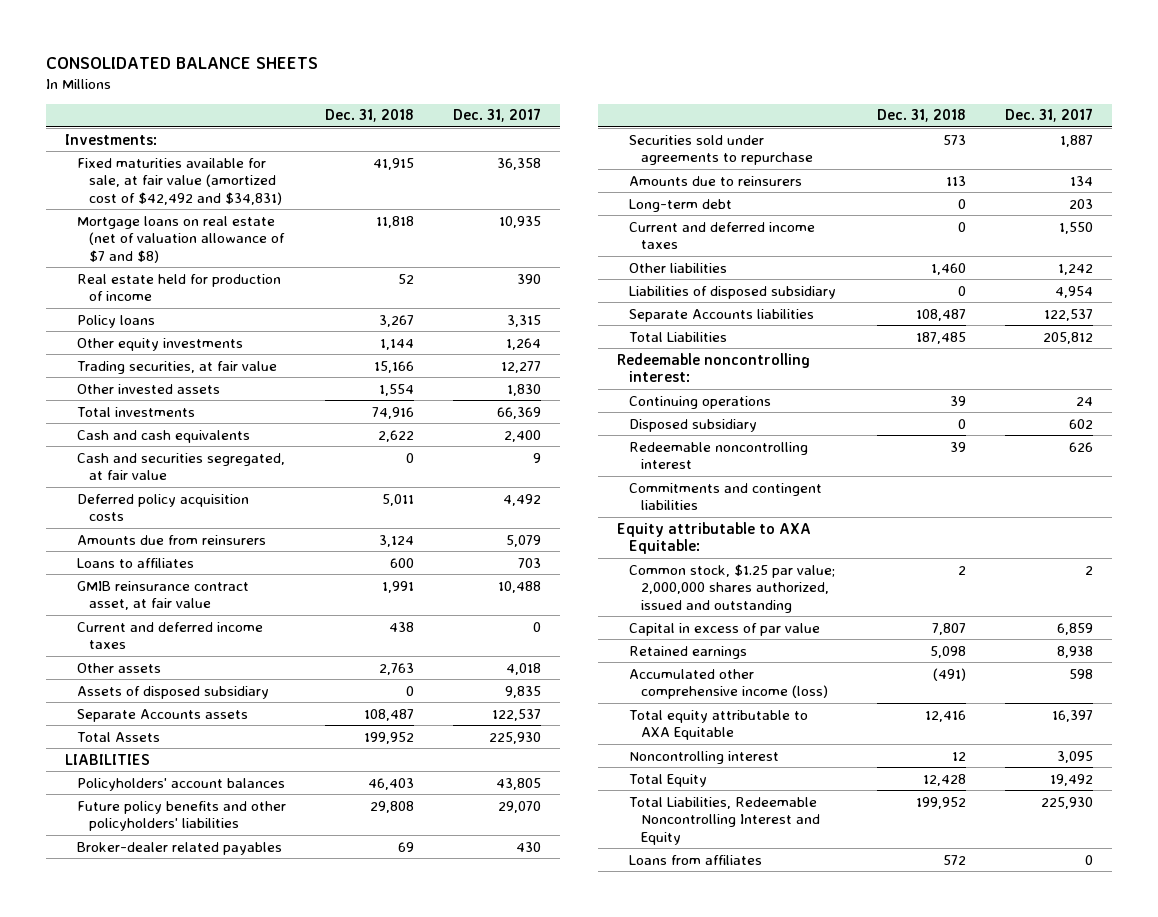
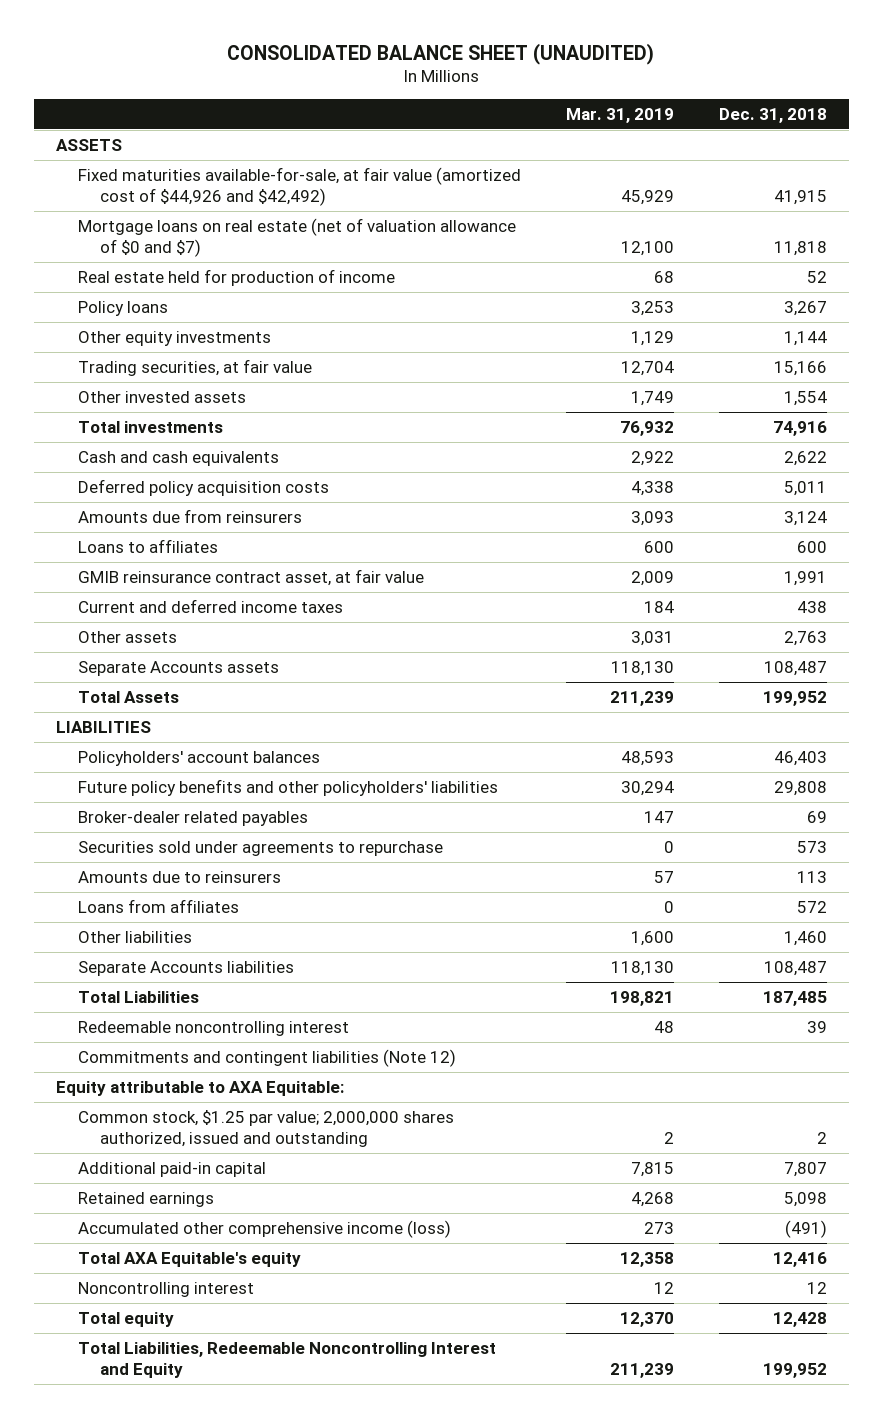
[45,56,318,69] CONSOLIDATED BALANCE SHEETS -> [227,42,655,65] CONSOLIDATED BALANCE SHEET (UNAUDITED)
[453,108,542,123] Dec. 31, 2017 -> none
none -> [565,107,674,123] Mar. 31, 2019
[65,133,158,145] Investments: -> none
none -> [56,138,123,151] ASSETS
[77,157,283,205] Fixed maturities available for sale, at fair value (amortized cost of $42,492 and $34,831) -> [77,166,521,207] Fixed maturities available-for-sale, at fair value (amortized cost of $44,926 and $42,492)
[77,215,286,263] Mortgage loans on real estate (net of valuation allowance of $7 and $8) -> [77,217,516,258] Mortgage loans on real estate (net of valuation allowance of $0 and $7)
[77,452,286,481] Cash and securities segregated, at fair value -> none
[77,685,270,699] Assets of disposed subsidiary -> none
[629,198,733,212] Long-term debt -> none
[629,221,816,250] Current and deferred income taxes -> none
[629,854,763,865] Loans from affiliates -> [77,898,239,913] Loans from affiliates
[629,285,837,299] Liabilities of disposed subsidiary -> none
[616,352,810,383] Redeemable noncontrolling interest: -> none
[629,395,772,409] Continuing operations -> none
[629,418,758,432] Disposed subsidiary -> none
[629,482,823,511] Commitments and contingent liabilities -> [77,1048,456,1067] Commitments and contingent liabilities (Note 12)
[629,622,821,636] Capital in excess of par value -> [77,1161,266,1177] Additional paid-in capital
[629,709,809,741] Total equity attributable to AXA Equitable -> [77,1251,301,1267] Total AXA Equitable's equity
[629,773,708,787] Total Equity -> [77,1311,174,1327] Total equity

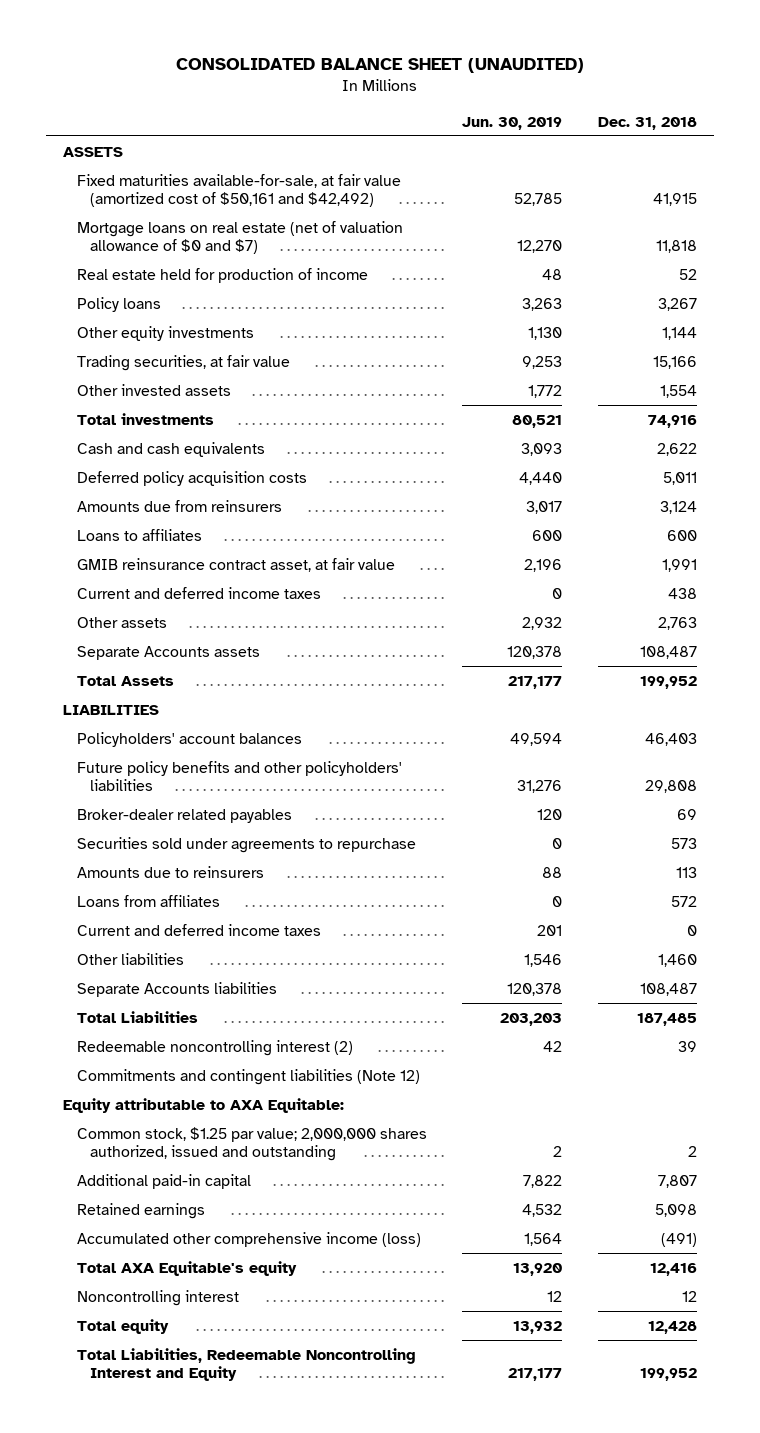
[565,107,674,123] Mar. 31, 2019 -> none
none -> [462,116,563,130] Jun. 30, 2019
[77,166,521,207] Fixed maturities available-for-sale, at fair value (amortized cost of $44,926 and $42,492) -> [76,173,401,208] Fixed maturities available-for-sale, at fair value (amortized cost of $50,161 and $42,492)
none -> [76,923,321,936] Current and deferred income taxes
[77,1020,349,1036] Redeemable noncontrolling interest -> [76,1039,353,1056] Redeemable noncontrolling interest (2)

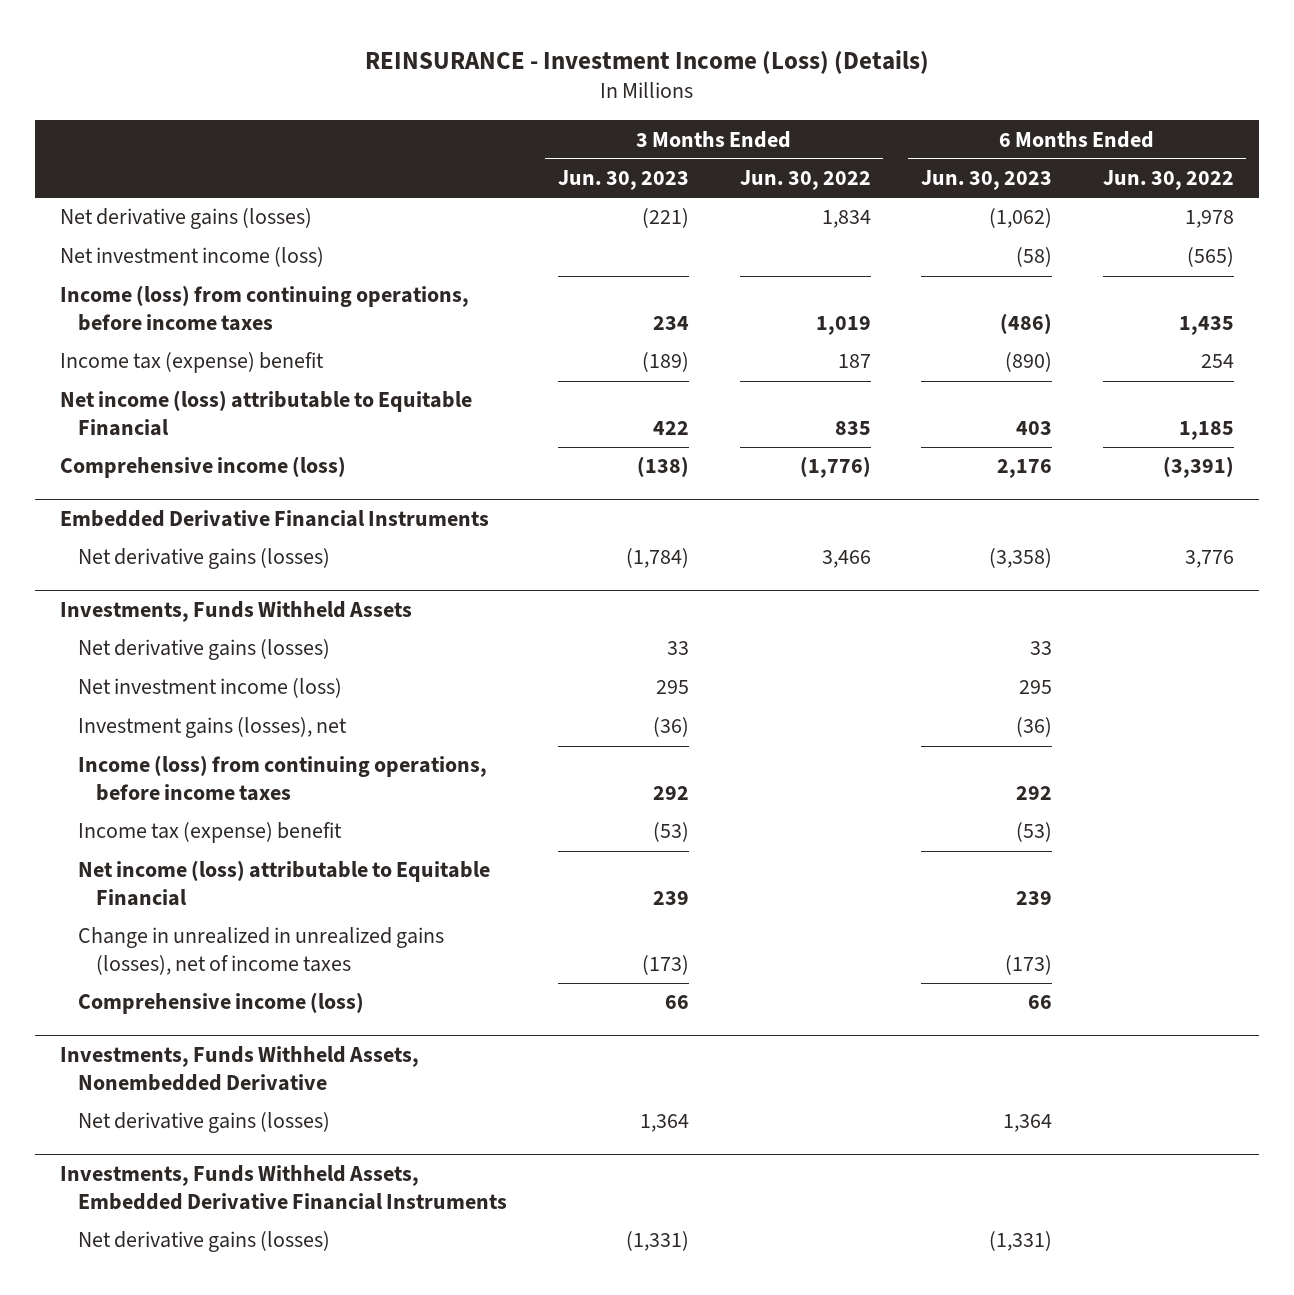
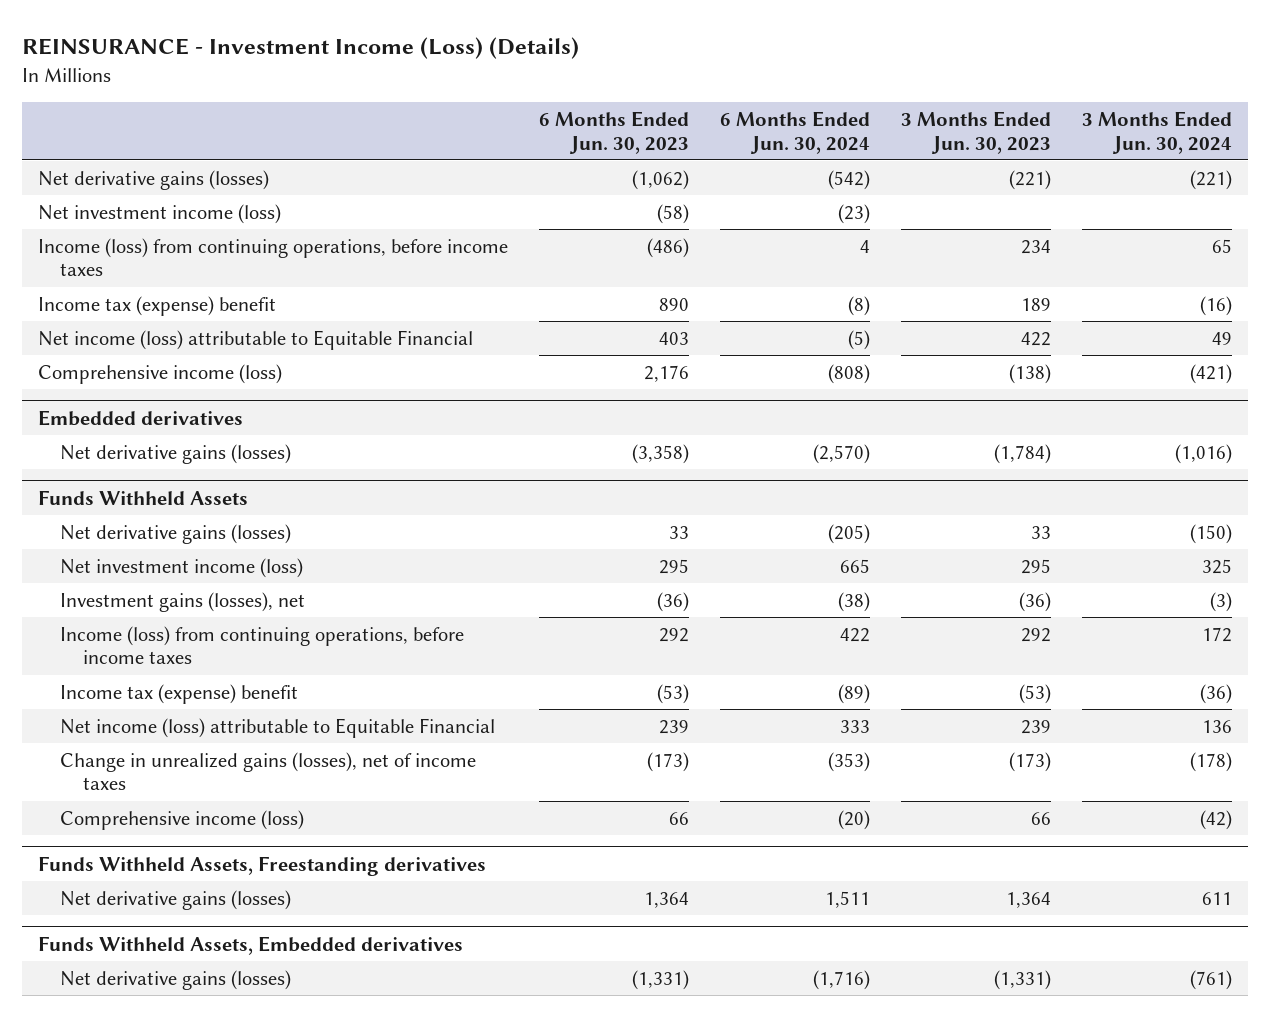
[739,170,871,191] Jun. 30, 2022 -> none
[1102,170,1234,191] Jun. 30, 2022 -> none
none -> [720,110,871,154] 6 Months Ended Jun. 30, 2024
none -> [1082,110,1233,154] 3 Months Ended Jun. 30, 2024
[641,352,689,373] (189) -> [1021,297,1052,311] 189
[1005,352,1053,373] (890) -> [658,297,689,311] 890
[60,510,490,528] Embedded Derivative Financial Instruments -> [37,409,243,426] Embedded derivatives
[60,601,413,623] Investments, Funds Withheld Assets -> [37,489,248,505] Funds Withheld Assets
[78,927,445,976] Change in unrealized in unrealized gains (losses), net of income taxes -> [60,751,477,791] Change in unrealized gains (losses), net of income taxes
[60,1046,420,1092] Investments, Funds Withheld Assets, Nonembedded Derivative -> none
none -> [37,855,486,876] Funds Withheld Assets, Freestanding derivatives
[60,1165,508,1211] Investments, Funds Withheld Assets, Embedded Derivative Financial Instruments -> none
none -> [37,935,463,955] Funds Withheld Assets, Embedded derivatives

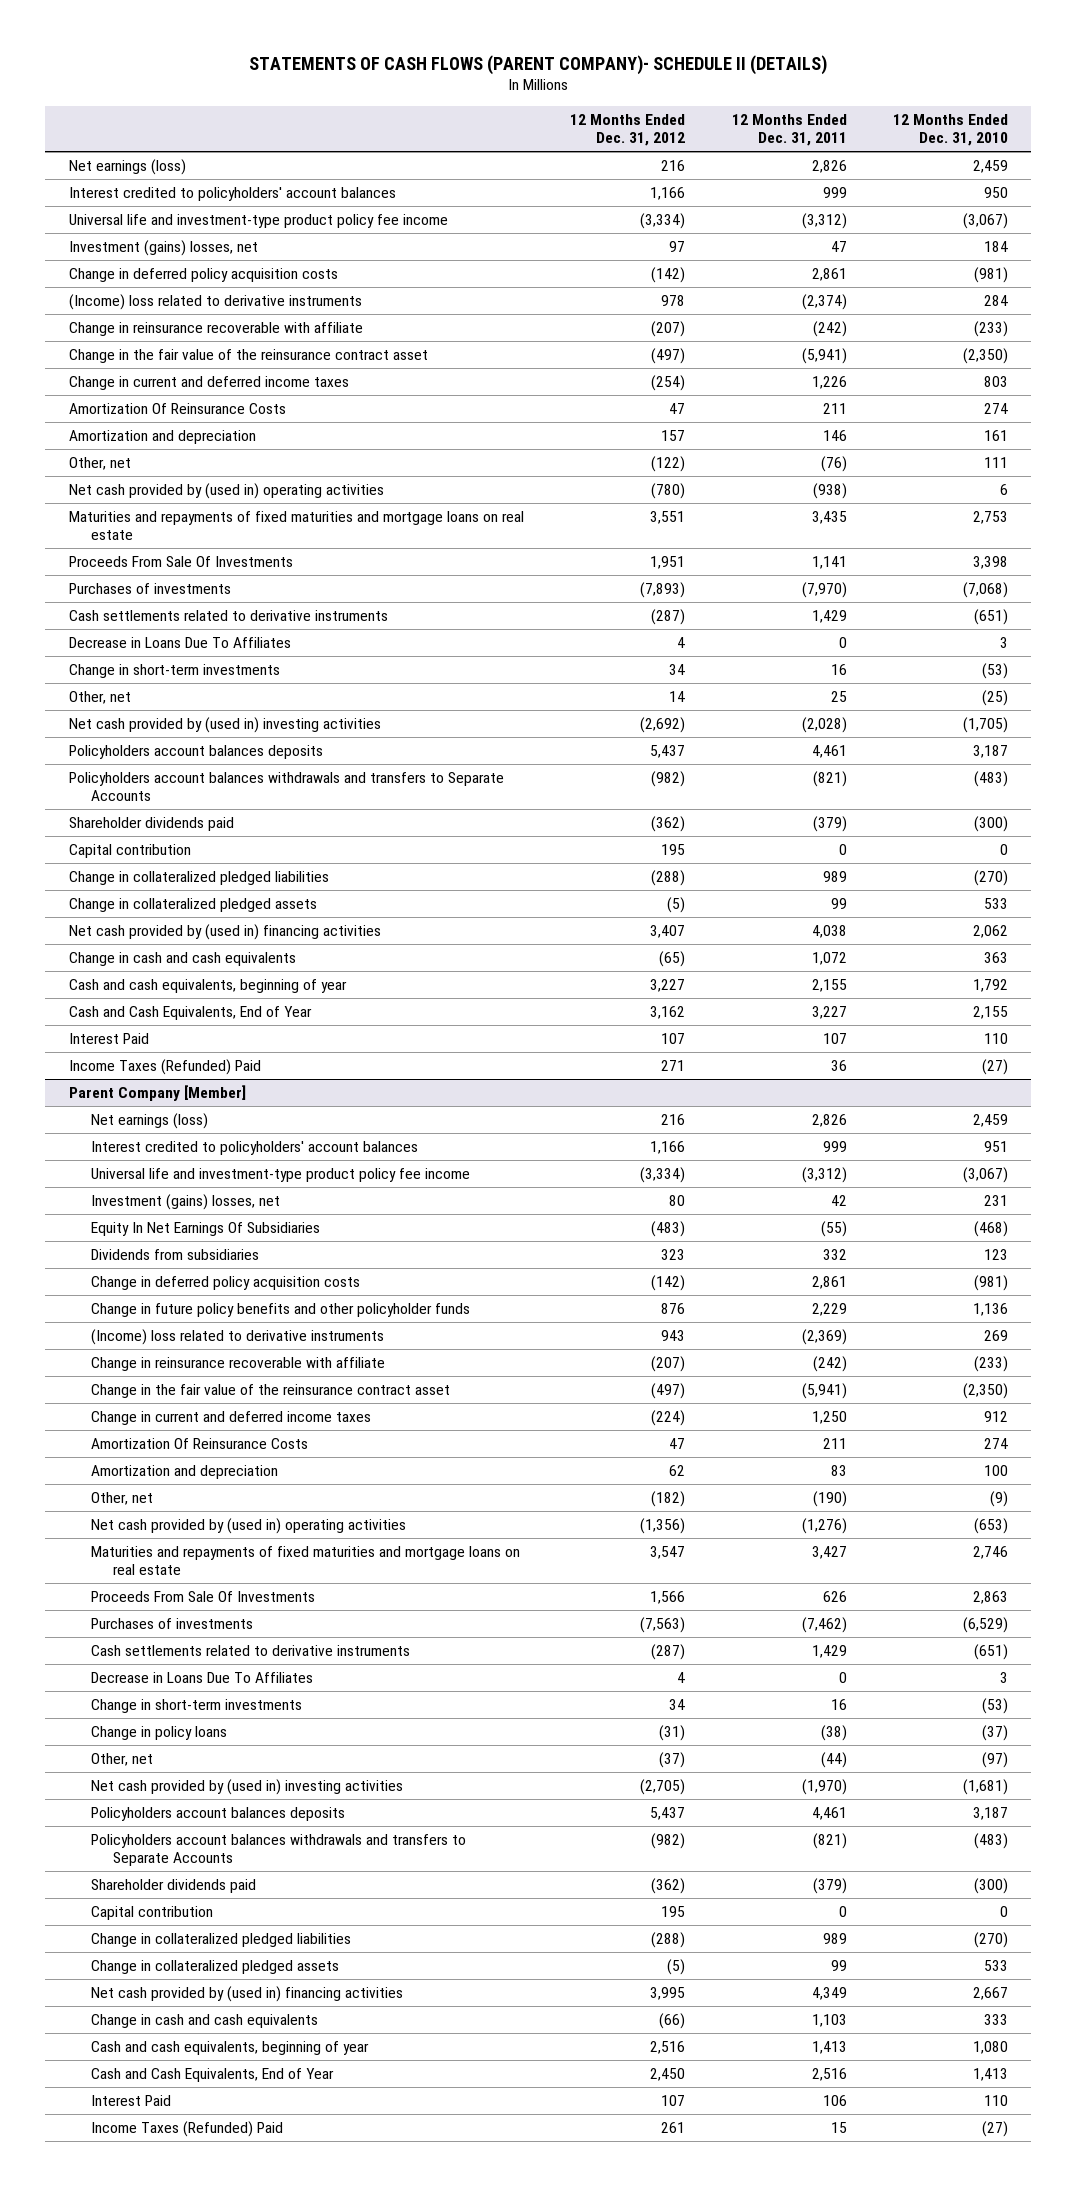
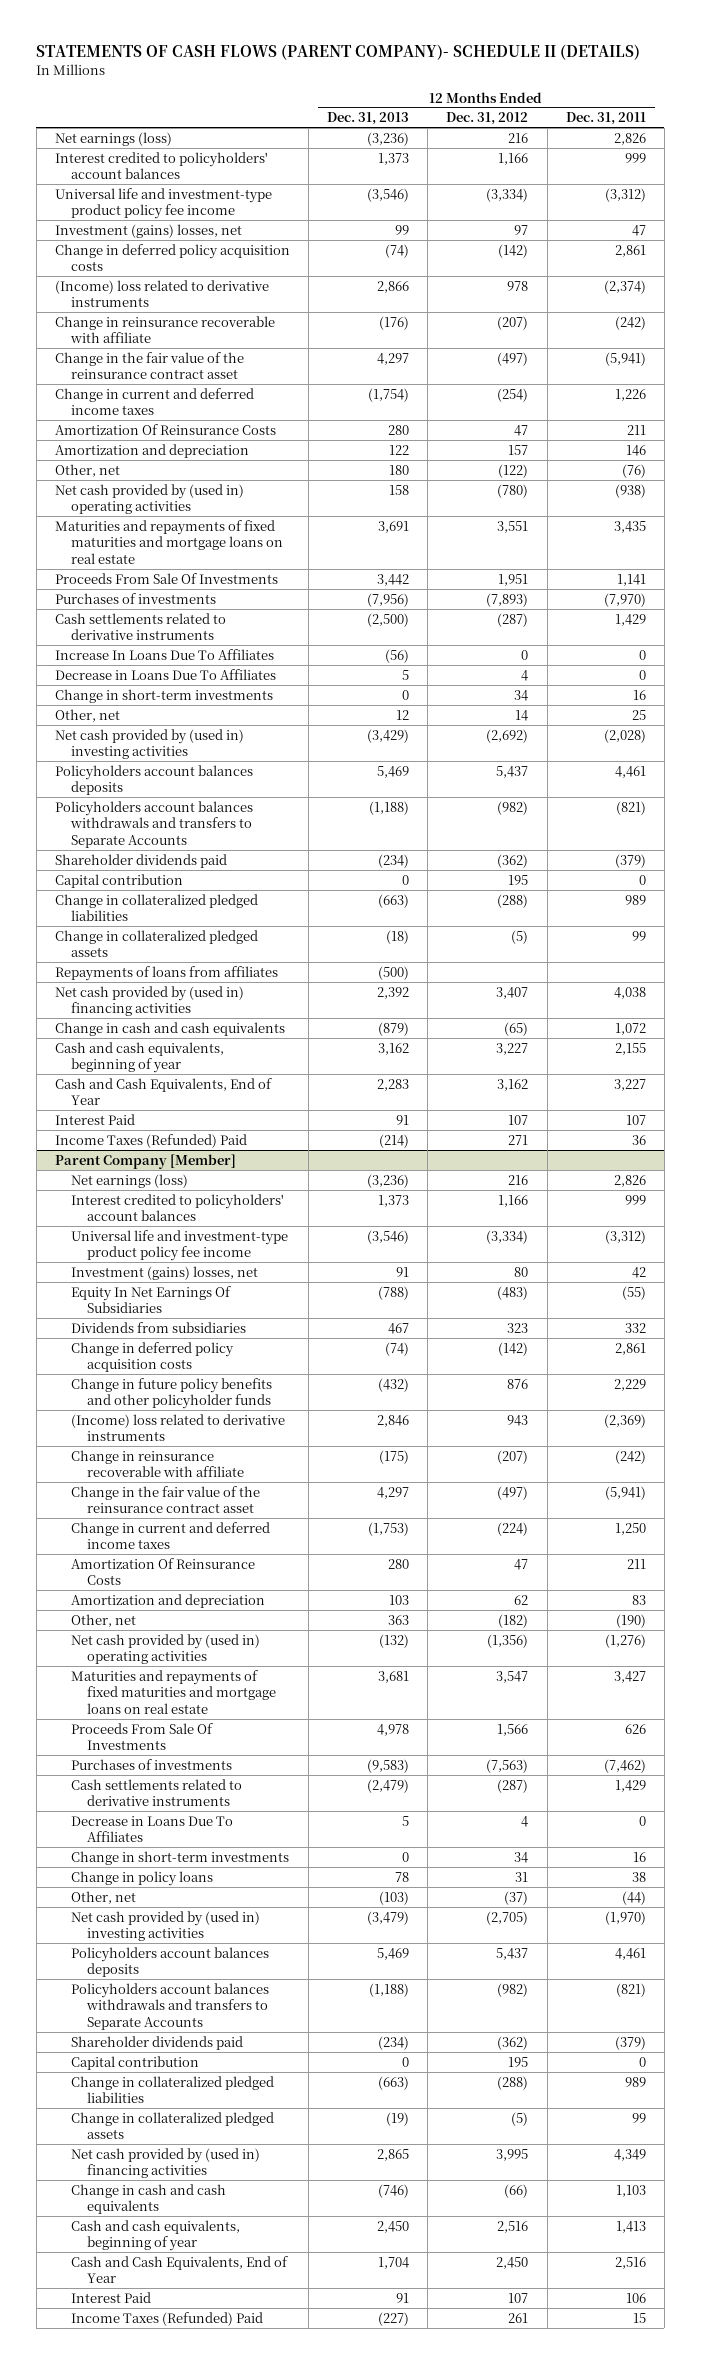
[893,114,1009,147] 12 Months Ended Dec. 31, 2010 -> none
none -> [327,112,410,126] Dec. 31, 2013
none -> [55,648,275,660] Increase In Loans Due To Affiliates
none -> [55,965,279,981] Repayments of loans from affiliates
[659,1725,686,1742] (31) -> [515,1871,529,1882] 31
[820,1725,847,1742] (38) -> [631,1871,646,1882] 38

